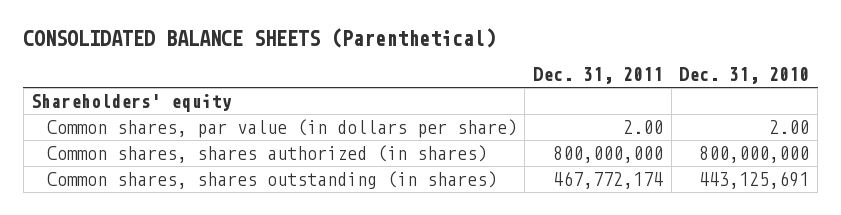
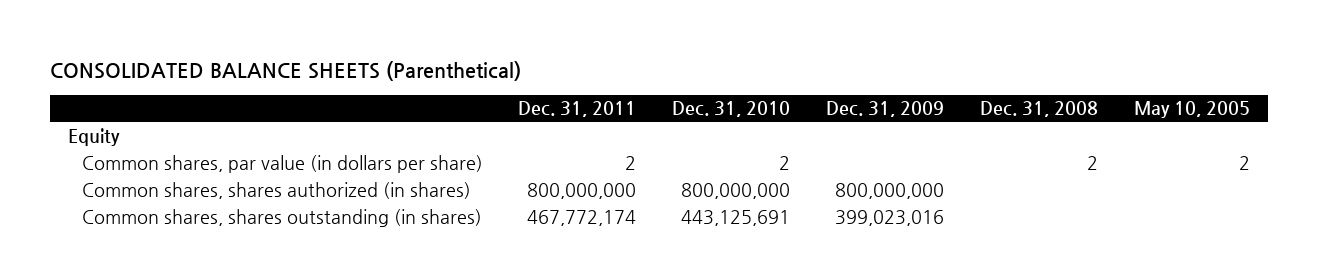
none -> [826,101,945,118] Dec. 31, 2009
none -> [979,101,1098,118] Dec. 31, 2008
none -> [1133,101,1250,119] May 10, 2005
[31,93,233,112] Shareholders' equity -> [67,127,120,146] Equity
[622,119,663,134] 2.00 -> [625,155,637,170] 2
[769,119,810,134] 2.00 -> [779,155,791,170] 2

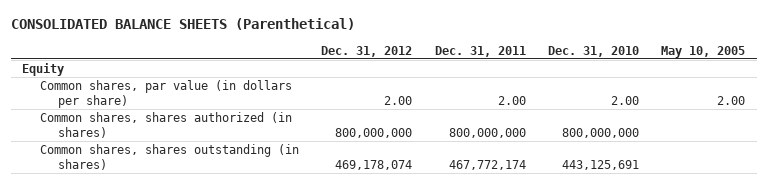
[826,101,945,118] Dec. 31, 2009 -> none
[979,101,1098,118] Dec. 31, 2008 -> none
none -> [321,45,413,57] Dec. 31, 2012
[625,155,637,170] 2 -> [497,95,526,105] 2.00
[779,155,791,170] 2 -> [611,95,640,105] 2.00
[1238,155,1250,170] 2 -> [717,95,746,105] 2.00

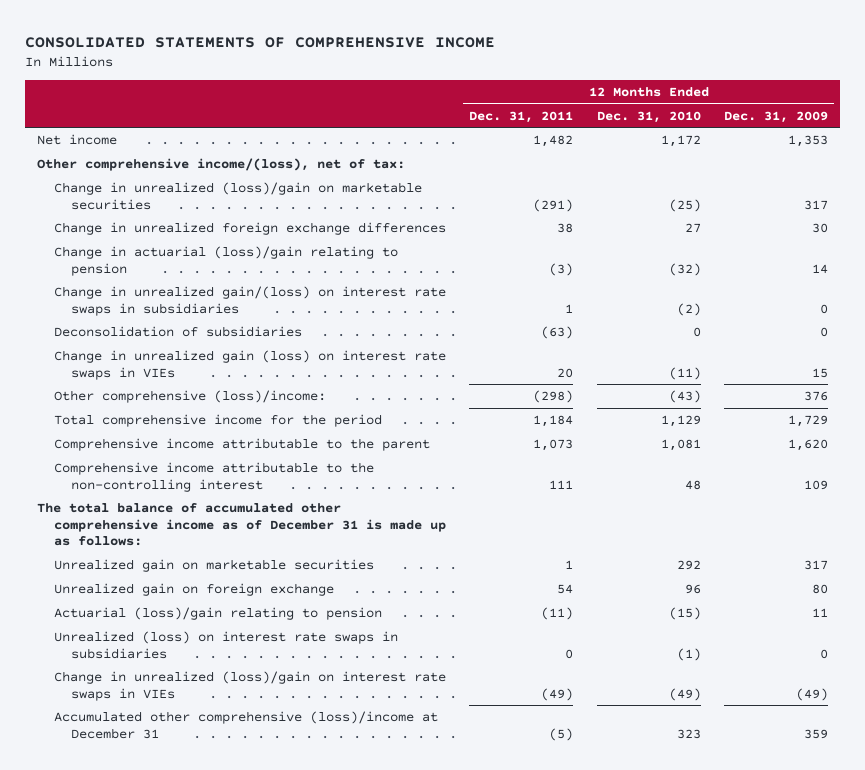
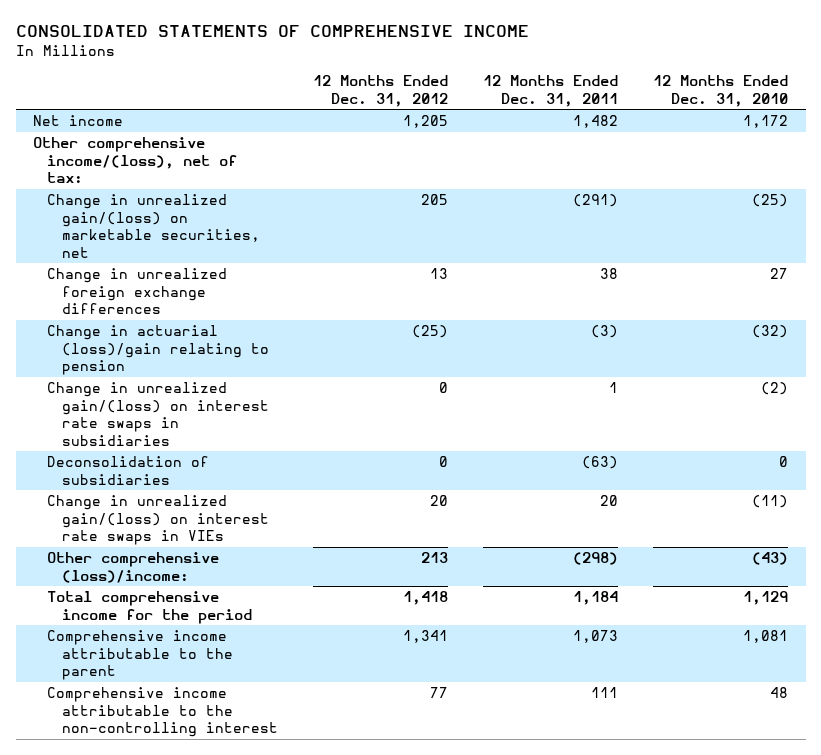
[724,110,829,123] Dec. 31, 2009 -> none
none -> [312,74,448,107] 12 Months Ended Dec. 31, 2012
[53,181,422,210] Change in unrealized (loss)/gain on marketable securities -> [47,194,260,258] Change in unrealized gain/(loss) on marketable securities, net
[53,349,446,380] Change in unrealized gain (loss) on interest rate swaps in VIEs -> [47,495,269,546] Change in unrealized gain/(loss) on interest rate swaps in VIEs
[36,502,446,547] The total balance of accumulated other comprehensive income as of December 31 is made up as follows: -> none
[53,558,374,572] Unrealized gain on marketable securities -> none
[53,582,334,596] Unrealized gain on foreign exchange -> none
[53,606,382,620] Actuarial (loss)/gain relating to pension -> none
[53,630,398,659] Unrealized (loss) on interest rate swaps in subsidiaries -> none
[53,670,446,701] Change in unrealized (loss)/gain on interest rate swaps in VIEs -> none
[53,710,438,739] Accumulated other comprehensive (loss)/income at December 31 -> none

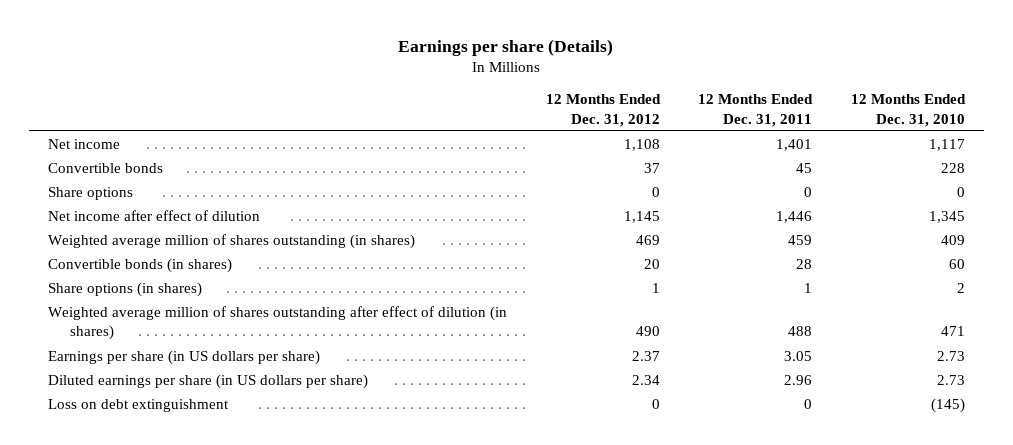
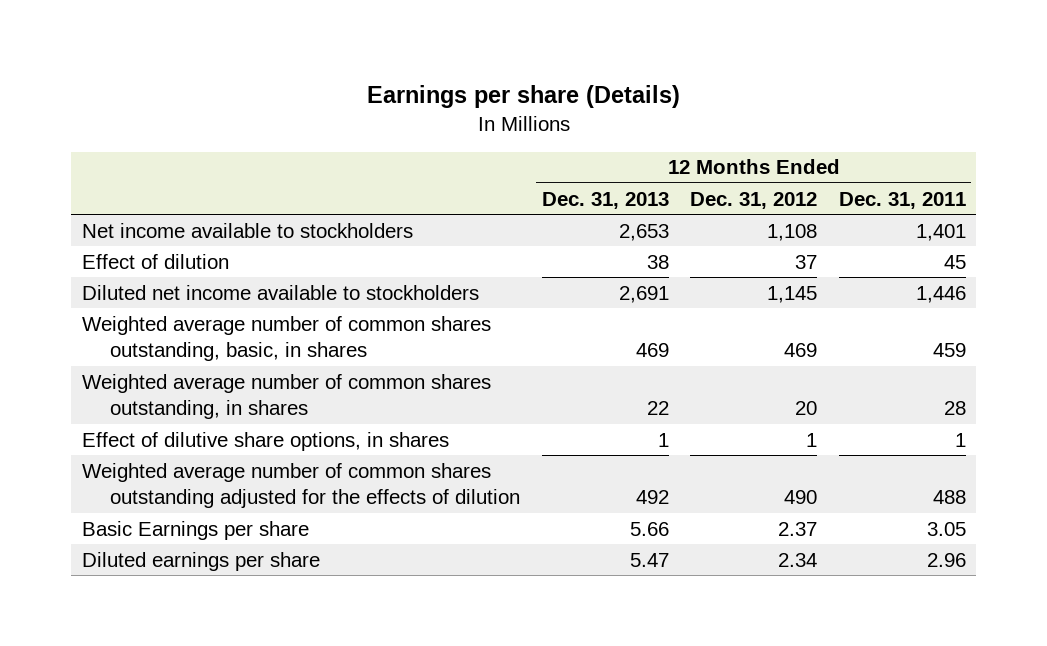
[850,94,966,127] 12 Months Ended Dec. 31, 2010 -> none
none -> [541,191,669,209] Dec. 31, 2013
[47,186,133,200] Share options -> none
[47,398,229,412] Loss on debt extinguishment -> none
[47,138,120,149] Net income -> [81,222,413,238] Net income available to stockholders
[47,162,163,173] Convertible bonds -> [81,253,229,269] Effect of dilution
[47,209,260,221] Net income after effect of dilution -> [81,284,479,300] Diluted net income available to stockholders
[47,233,415,249] Weighted average million of shares outstanding (in shares) -> [81,315,491,362] Weighted average number of common shares outstanding, basic, in shares
[47,257,232,273] Convertible bonds (in shares) -> [81,373,491,420] Weighted average number of common shares outstanding, in shares
[47,281,202,297] Share options (in shares) -> [81,431,449,451] Effect of dilutive share options, in shares
[47,305,507,341] Weighted average million of shares outstanding after effect of dilution (in shares) -> [81,462,521,509] Weighted average number of common shares outstanding adjusted for the effects of dilution
[47,349,320,365] Earnings per share (in US dollars per share) -> [81,520,309,540] Basic Earnings per share
[47,373,368,389] Diluted earnings per share (in US dollars per share) -> [81,551,320,571] Diluted earnings per share

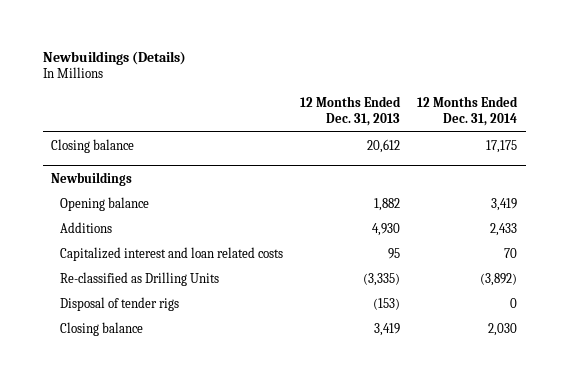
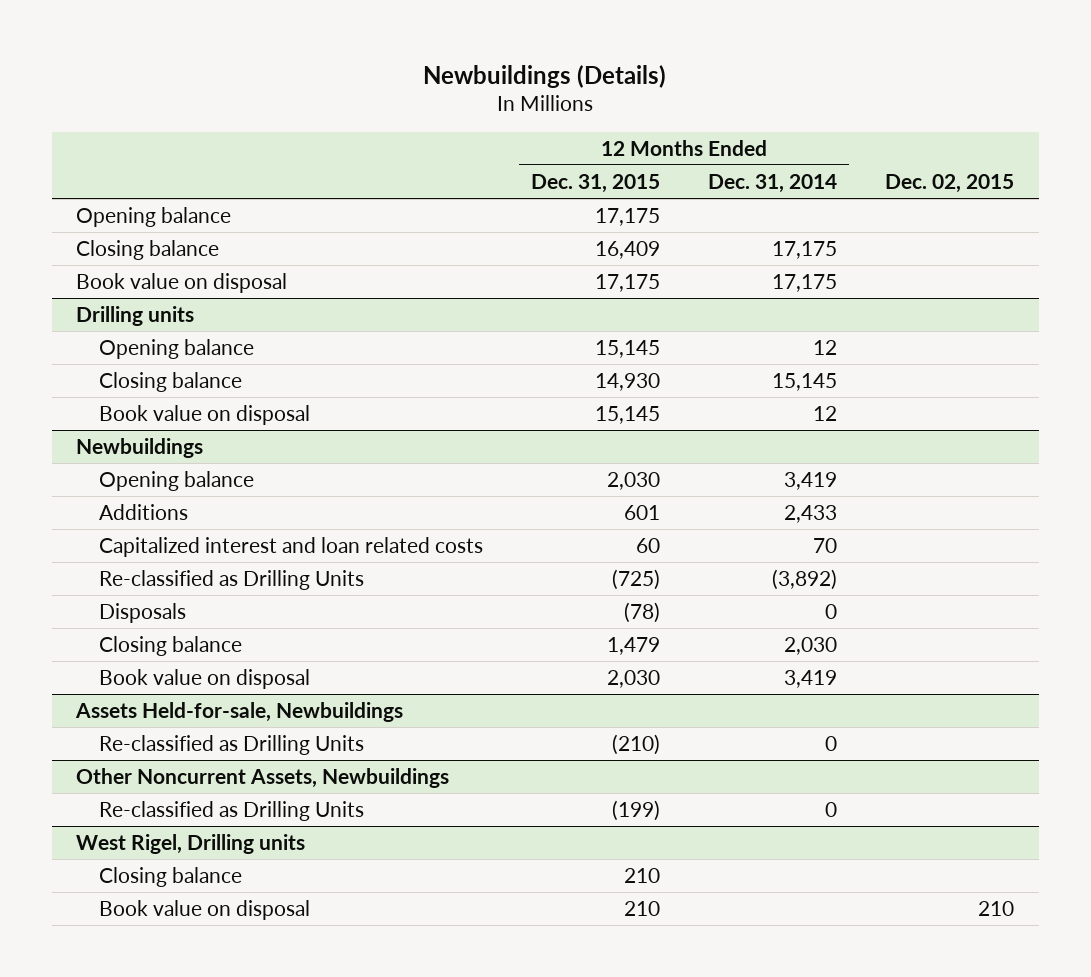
[300,96,402,127] 12 Months Ended Dec. 31, 2013 -> none
none -> [530,173,660,193] Dec. 31, 2015
none -> [885,173,1015,193] Dec. 02, 2015
none -> [76,206,232,227] Opening balance
none -> [76,272,288,293] Book value on disposal
none -> [76,305,195,326] Drilling units
none -> [98,338,254,359] Opening balance
none -> [98,371,242,392] Closing balance
none -> [98,404,310,425] Book value on disposal
[60,296,180,311] Disposal of tender rigs -> [98,602,186,623] Disposals
none -> [98,668,310,689] Book value on disposal
none -> [75,701,404,722] Assets Held-for-sale, Newbuildings
none -> [98,734,364,755] Re-classified as Drilling Units
none -> [76,767,450,788] Other Noncurrent Assets, Newbuildings
none -> [98,800,364,821] Re-classified as Drilling Units
none -> [76,833,306,854] West Rigel, Drilling units
none -> [98,866,242,887] Closing balance
none -> [98,899,310,920] Book value on disposal

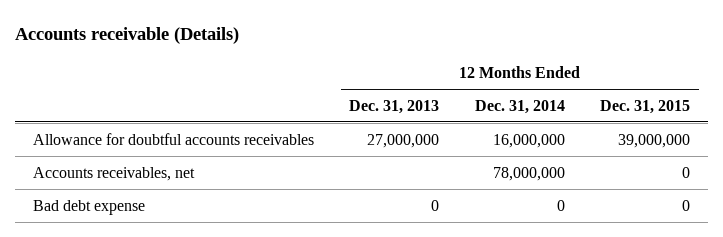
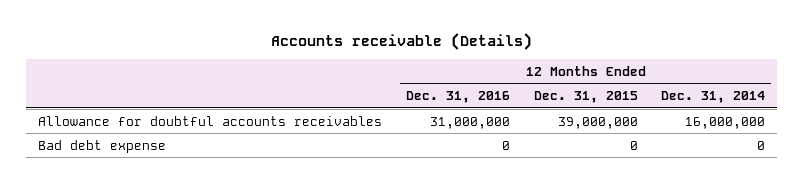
[349,99,440,114] Dec. 31, 2013 -> none
none -> [405,91,510,104] Dec. 31, 2016
[32,166,195,181] Accounts receivables, net -> none

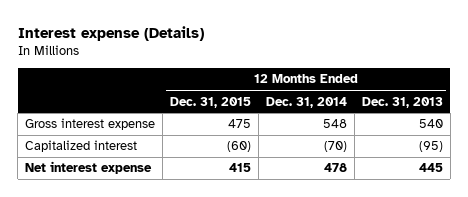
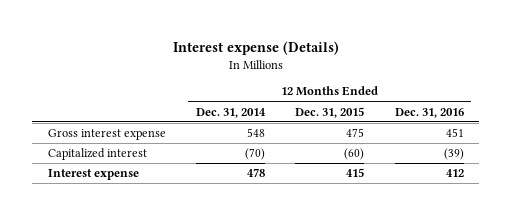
[361,96,443,108] Dec. 31, 2013 -> none
none -> [394,107,464,118] Dec. 31, 2016
[24,161,152,175] Net interest expense -> [47,169,139,181] Interest expense

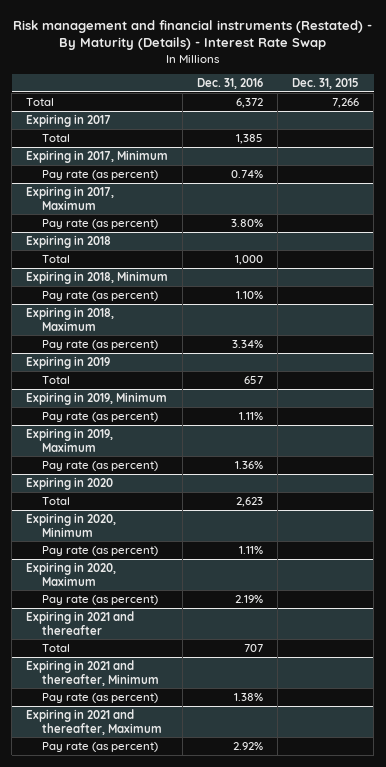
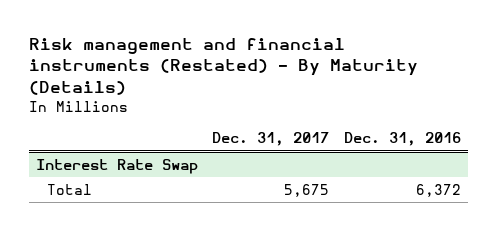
[12,19,372,51] Risk management and financial instruments (Restated) - By Maturity (Details) - Interest Rate Swap -> [28,38,418,95] Risk management and financial instruments (Restated) - By Maturity (Details)
[292,77,360,89] Dec. 31, 2015 -> none
none -> [212,132,330,147] Dec. 31, 2017
none -> [35,158,198,174] Interest Rate Swap
[26,113,112,127] Expiring in 2017 -> none
[42,133,71,142] Total -> none
[26,149,169,163] Expiring in 2017, Minimum -> none
[42,169,159,180] Pay rate (as percent) -> none
[26,185,115,210] Expiring in 2017, Maximum -> none
[42,218,159,229] Pay rate (as percent) -> none
[26,234,112,248] Expiring in 2018 -> none
[42,254,71,263] Total -> none
[26,270,169,284] Expiring in 2018, Minimum -> none
[42,290,159,301] Pay rate (as percent) -> none
[26,306,115,331] Expiring in 2018, Maximum -> none
[42,339,159,350] Pay rate (as percent) -> none
[26,355,111,369] Expiring in 2019 -> none
[42,375,71,384] Total -> none
[26,391,168,405] Expiring in 2019, Minimum -> none
[42,411,159,422] Pay rate (as percent) -> none
[26,427,114,452] Expiring in 2019, Maximum -> none
[42,460,159,471] Pay rate (as percent) -> none
[26,476,114,490] Expiring in 2020 -> none
[42,496,71,505] Total -> none
[26,512,117,537] Expiring in 2020, Minimum -> none
[42,545,159,556] Pay rate (as percent) -> none
[26,561,117,586] Expiring in 2020, Maximum -> none
[42,594,159,605] Pay rate (as percent) -> none
[26,610,135,635] Expiring in 2021 and thereafter -> none
[42,643,71,652] Total -> none
[26,659,160,686] Expiring in 2021 and thereafter, Minimum -> none
[42,692,159,703] Pay rate (as percent) -> none
[26,708,163,735] Expiring in 2021 and thereafter, Maximum -> none
[42,741,159,752] Pay rate (as percent) -> none

